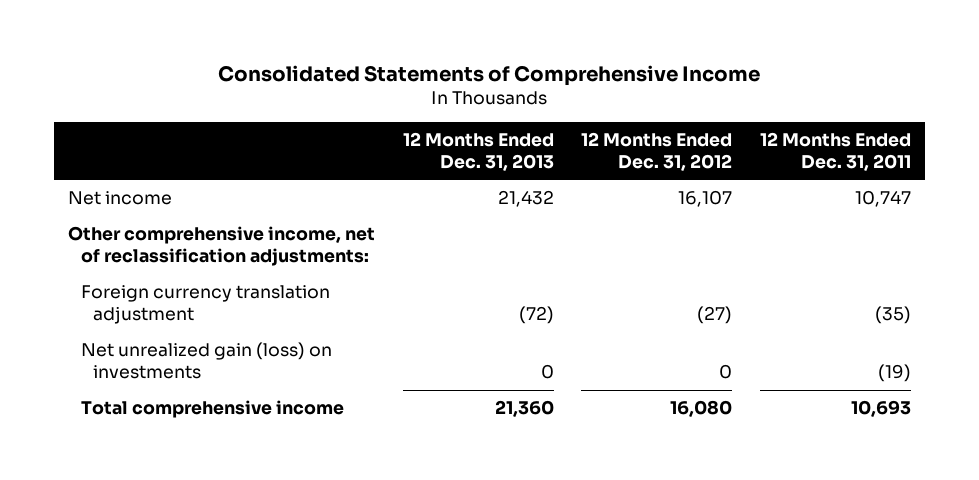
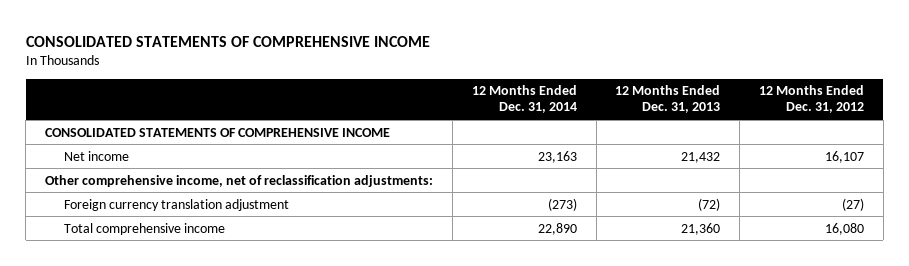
[218,64,761,86] Consolidated Statements of Comprehensive Income -> [25,35,430,47] CONSOLIDATED STATEMENTS OF COMPREHENSIVE INCOME
[759,131,911,171] 12 Months Ended Dec. 31, 2011 -> none
none -> [471,85,577,114] 12 Months Ended Dec. 31, 2014
none -> [45,127,391,137] CONSOLIDATED STATEMENTS OF COMPREHENSIVE INCOME
[80,342,332,380] Net unrealized gain (loss) on investments -> none

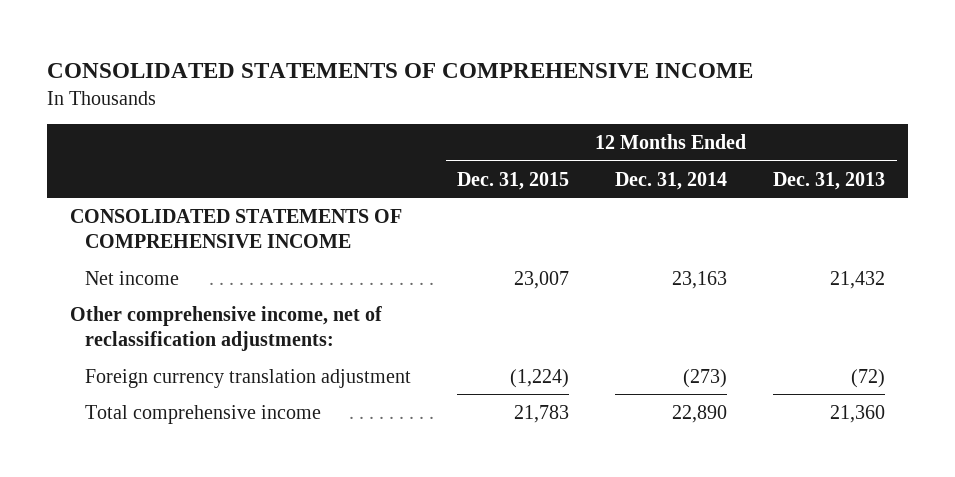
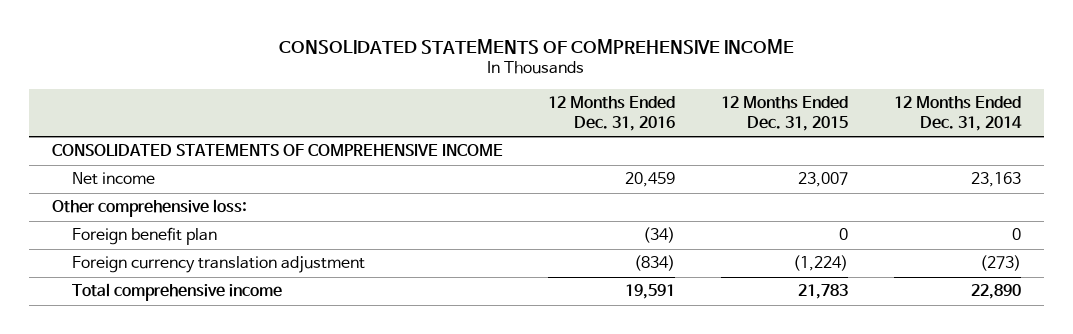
[773,171,886,190] Dec. 31, 2013 -> none
none -> [548,96,676,131] 12 Months Ended Dec. 31, 2016
[69,305,382,352] Other comprehensive income, net of reclassification adjustments: -> [51,199,247,218] Other comprehensive loss:
none -> [71,227,217,246] Foreign benefit plan

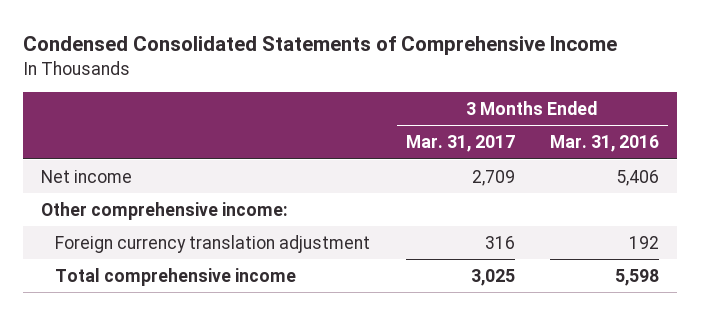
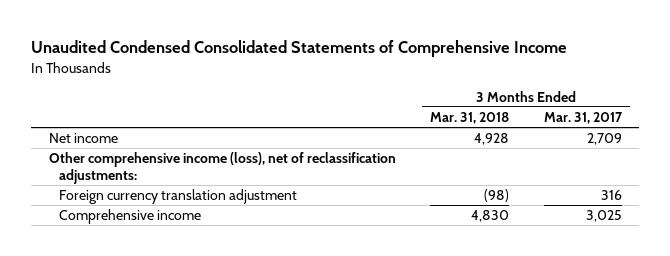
[23,35,618,55] Condensed Consolidated Statements of Comprehensive Income -> [31,40,568,58] Unaudited Condensed Consolidated Statements of Comprehensive Income
[550,135,660,153] Mar. 31, 2016 -> none
none -> [430,111,510,124] Mar. 31, 2018
[41,201,289,220] Other comprehensive income: -> [48,152,396,184] Other comprehensive income (loss), net of reclassification adjustments:
[54,267,296,286] Total comprehensive income -> [58,209,201,225] Comprehensive income

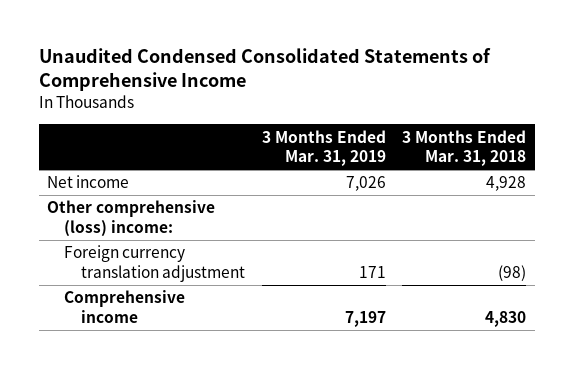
[543,111,623,124] Mar. 31, 2017 -> none
none -> [261,129,386,167] 3 Months Ended Mar. 31, 2019
[48,152,396,184] Other comprehensive income (loss), net of reclassification adjustments: -> [46,200,215,238] Other comprehensive (loss) income:

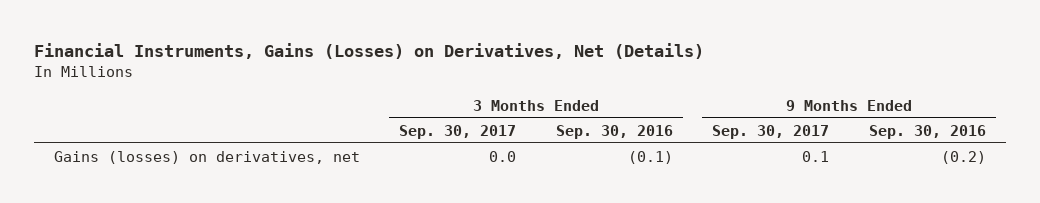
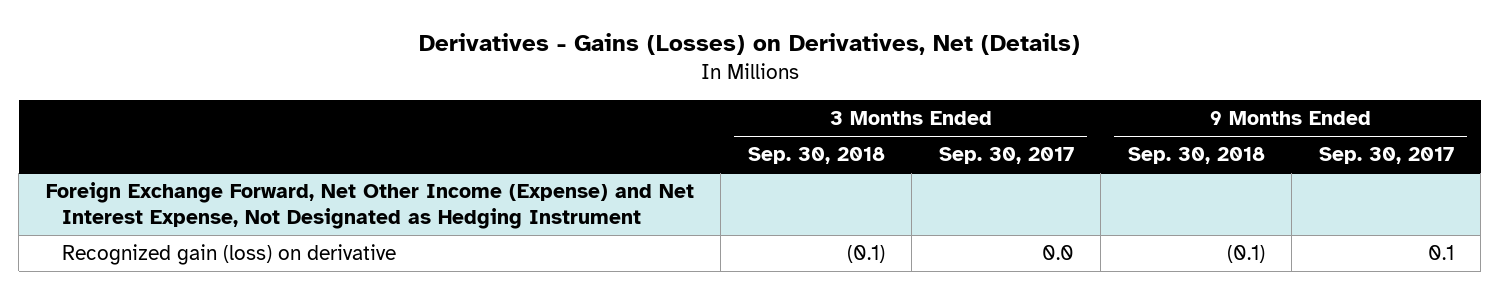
[33,43,704,60] Financial Instruments, Gains (Losses) on Derivatives, Net (Details) -> [418,32,1080,55] Derivatives - Gains (Losses) on Derivatives, Net (Details)
[555,124,673,139] Sep. 30, 2016 -> none
[868,124,986,139] Sep. 30, 2016 -> none
none -> [747,147,885,165] Sep. 30, 2018
none -> [1127,147,1265,165] Sep. 30, 2018
none -> [45,182,694,229] Foreign Exchange Forward, Net Other Income (Expense) and Net Interest Expense, Not Designated as Hedging Instrument
[53,151,360,165] Gains (losses) on derivatives, net -> [62,244,397,266] Recognized gain (loss) on derivative

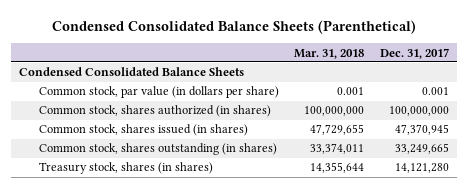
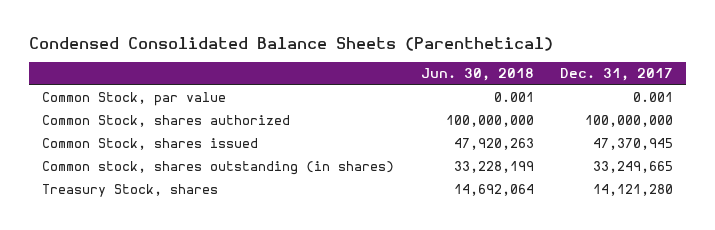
[294,48,365,59] Mar. 31, 2018 -> none
none -> [420,68,534,82] Jun. 30, 2018
[18,67,244,77] Condensed Consolidated Balance Sheets -> none
[38,86,279,99] Common stock, par value (in dollars per share) -> [41,92,226,107] Common Stock, par value
[38,105,271,118] Common stock, shares authorized (in shares) -> [41,115,290,128] Common Stock, shares authorized
[38,124,248,137] Common stock, shares issued (in shares) -> [41,138,258,151] Common Stock, shares issued
[38,162,213,175] Treasury stock, shares (in shares) -> [41,184,218,198] Treasury Stock, shares

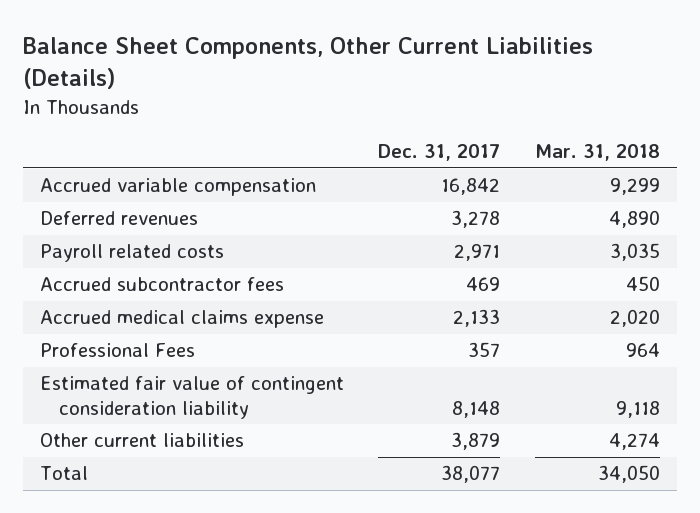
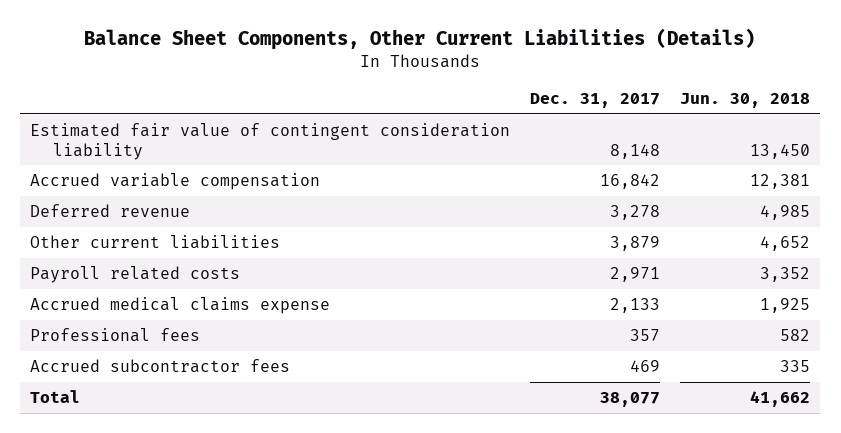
[534,144,660,162] Mar. 31, 2018 -> none
none -> [680,92,811,108] Jun. 30, 2018
[39,376,344,419] Estimated fair value of contingent consideration liability -> [30,123,511,160] Estimated fair value of contingent consideration liability
[39,211,198,226] Deferred revenues -> [30,204,191,218] Deferred revenue
[39,433,244,448] Other current liabilities -> [30,235,281,250] Other current liabilities
[39,343,195,358] Professional Fees -> [30,328,201,343] Professional fees
[39,277,284,292] Accrued subcontractor fees -> [30,359,291,374] Accrued subcontractor fees

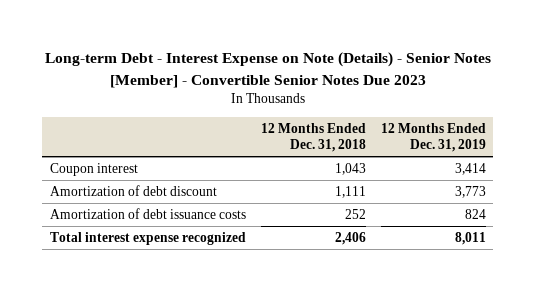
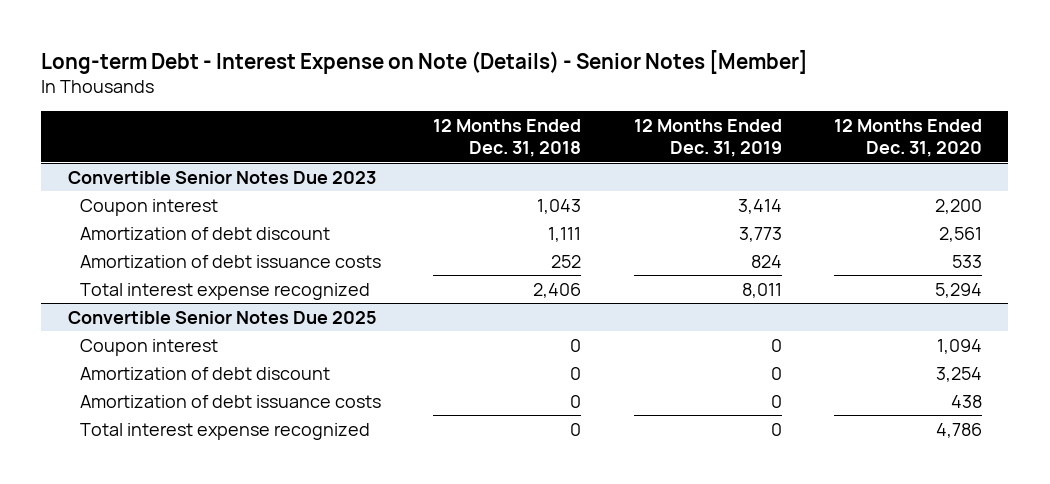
[44,52,491,88] Long-term Debt - Interest Expense on Note (Details) - Senior Notes [Member] - Convertible Senior Notes Due 2023 -> [41,50,809,75] Long-term Debt - Interest Expense on Note (Details) - Senior Notes [Member]
none -> [833,118,982,158] 12 Months Ended Dec. 31, 2020
none -> [67,170,376,184] Convertible Senior Notes Due 2023
none -> [67,310,377,324] Convertible Senior Notes Due 2025
none -> [80,338,219,356] Coupon interest
none -> [80,366,331,380] Amortization of debt discount
none -> [80,394,382,408] Amortization of debt issuance costs
none -> [80,422,371,440] Total interest expense recognized

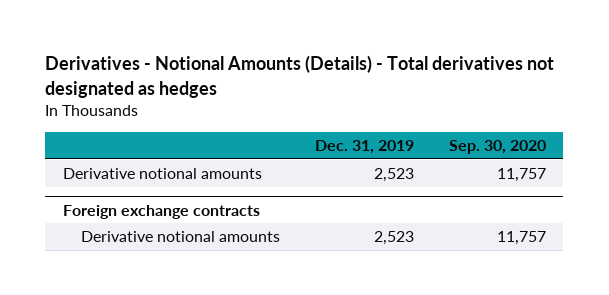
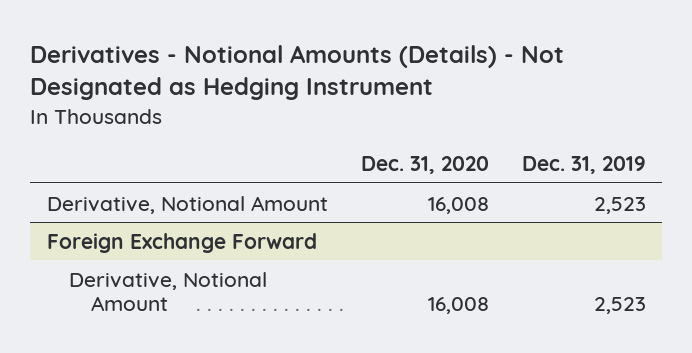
[45,54,555,98] Derivatives - Notional Amounts (Details) - Total derivatives not designated as hedges -> [30,44,565,101] Derivatives - Notional Amounts (Details) - Not Designated as Hedging Instrument
[448,139,546,154] Sep. 30, 2020 -> none
none -> [360,156,489,175] Dec. 31, 2020
[62,168,262,180] Derivative notional amounts -> [46,195,328,214] Derivative, Notional Amount
[62,204,260,219] Foreign exchange contracts -> [46,232,317,253] Foreign Exchange Forward
[81,231,281,243] Derivative notional amounts -> [69,271,268,312] Derivative, Notional Amount

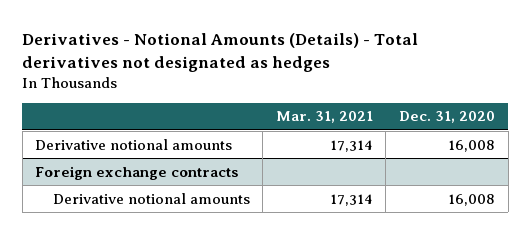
[30,44,565,101] Derivatives - Notional Amounts (Details) - Not Designated as Hedging Instrument -> [22,33,419,73] Derivatives - Notional Amounts (Details) - Total derivatives not designated as hedges
[521,156,646,175] Dec. 31, 2019 -> none
none -> [275,111,373,124] Mar. 31, 2021
[46,195,328,214] Derivative, Notional Amount -> [35,138,233,150] Derivative notional amounts
[46,232,317,253] Foreign Exchange Forward -> [35,165,239,180] Foreign exchange contracts
[69,271,268,312] Derivative, Notional Amount -> [52,192,250,204] Derivative notional amounts

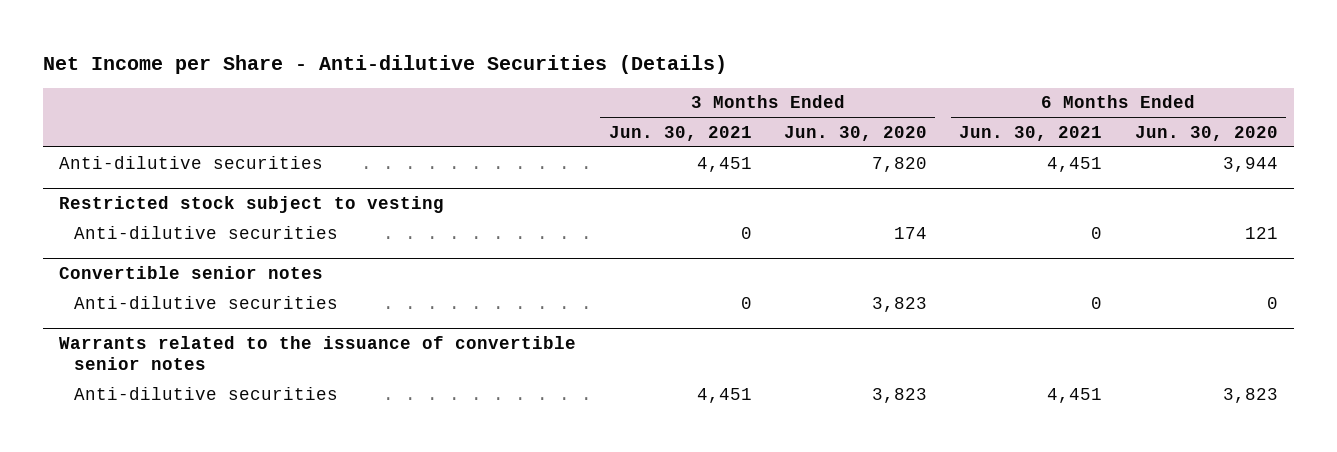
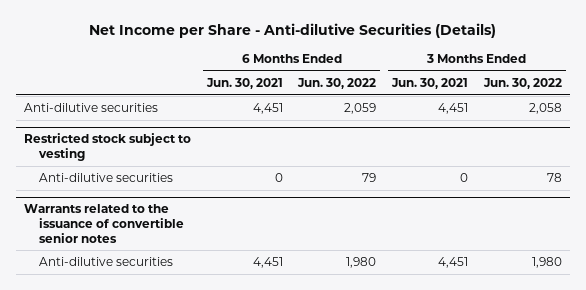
[783,125,927,141] Jun. 30, 2020 -> none
[1134,125,1278,141] Jun. 30, 2020 -> none
none -> [297,77,377,89] Jun. 30, 2022
none -> [482,77,562,89] Jun. 30, 2022
[59,266,324,280] Convertible senior notes -> none
[73,295,338,309] Anti-dilutive securities -> none

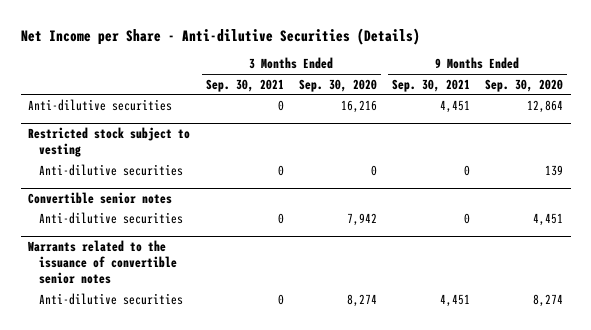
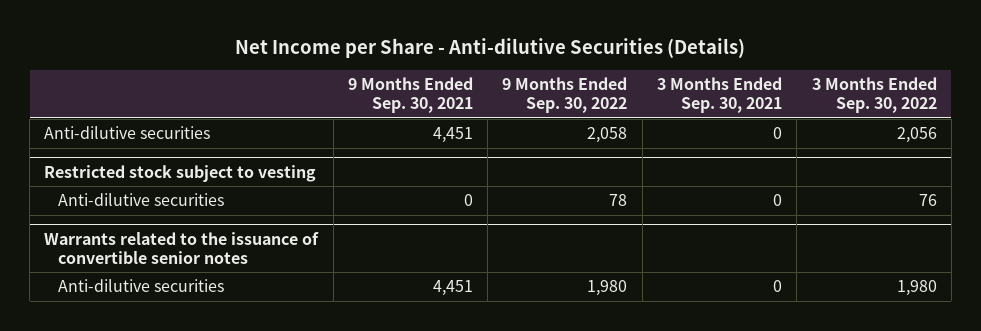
[298,78,377,92] Sep. 30, 2020 -> none
[485,78,564,92] Sep. 30, 2020 -> none
none -> [502,77,628,114] 9 Months Ended Sep. 30, 2022
none -> [811,77,937,114] 3 Months Ended Sep. 30, 2022
[28,191,173,204] Convertible senior notes -> none
[39,211,184,224] Anti-dilutive securities -> none

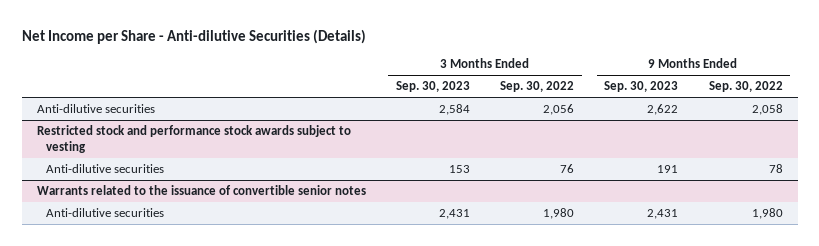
[347,77,473,114] 9 Months Ended Sep. 30, 2021 -> none
[657,77,783,114] 3 Months Ended Sep. 30, 2021 -> none
none -> [395,81,470,93] Sep. 30, 2023
none -> [604,81,679,93] Sep. 30, 2023
[44,164,317,182] Restricted stock subject to vesting -> [36,124,351,153] Restricted stock and performance stock awards subject to vesting

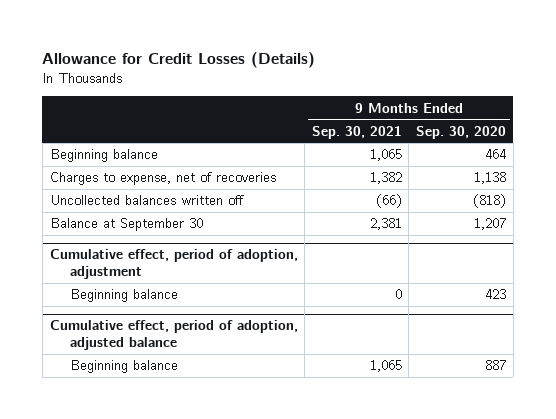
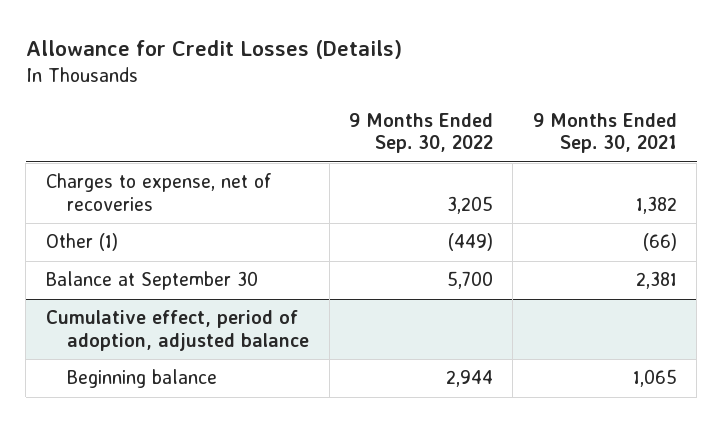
[416,125,507,139] Sep. 30, 2020 -> none
none -> [348,112,493,154] 9 Months Ended Sep. 30, 2022
[49,149,158,163] Beginning balance -> none
[49,195,244,206] Uncollected balances written off -> [45,233,118,252] Other (1)
[49,249,298,280] Cumulative effect, period of adoption, adjustment -> none
[70,289,179,303] Beginning balance -> none

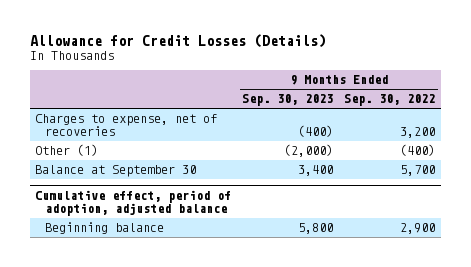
[532,112,677,154] 9 Months Ended Sep. 30, 2021 -> none
none -> [242,94,334,107] Sep. 30, 2023
[446,196,493,215] 3,205 -> [400,127,436,139] 3,200
[447,233,493,252] (449) -> [400,144,436,157] (400)
[445,370,493,388] 2,944 -> [400,223,436,235] 2,900

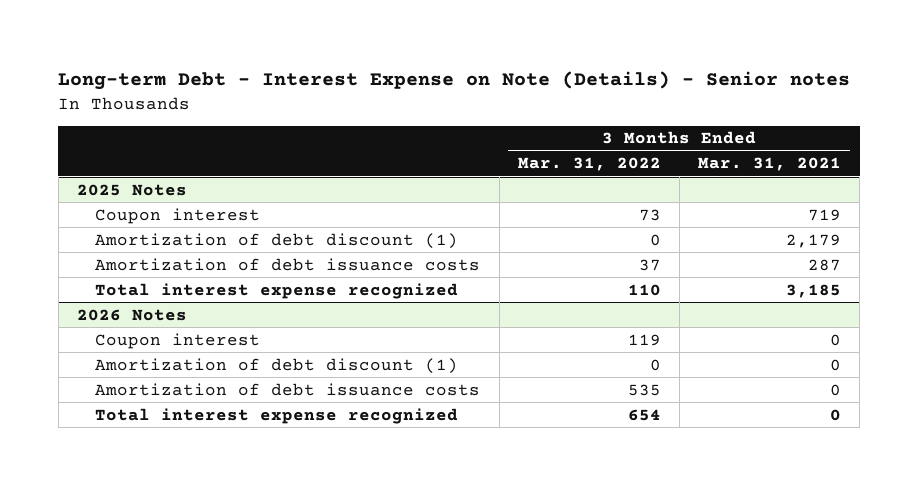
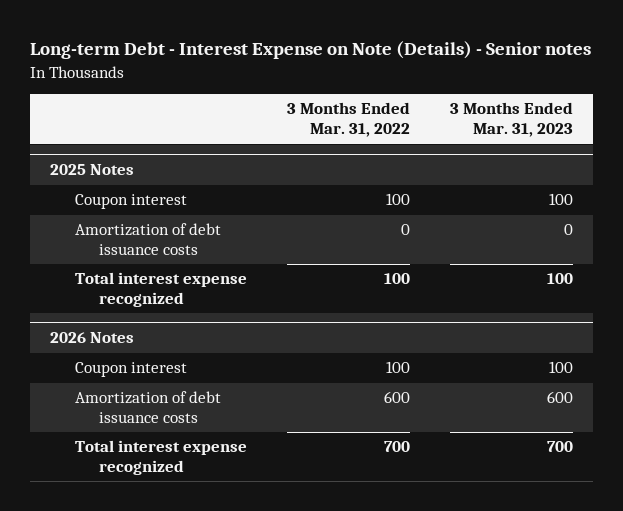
[697,157,841,172] Mar. 31, 2021 -> none
none -> [450,102,574,138] 3 Months Ended Mar. 31, 2023
[95,232,459,249] Amortization of debt discount (1) -> none
[638,208,661,221] 73 -> [385,193,410,206] 100
[638,258,661,271] 37 -> [400,224,410,236] 0
[627,283,661,296] 110 -> [383,273,410,285] 100
[95,357,459,374] Amortization of debt discount (1) -> none
[627,333,661,346] 119 -> [385,361,410,374] 100
[627,383,661,396] 535 -> [383,391,410,404] 600
[627,408,661,421] 654 -> [383,441,410,453] 700

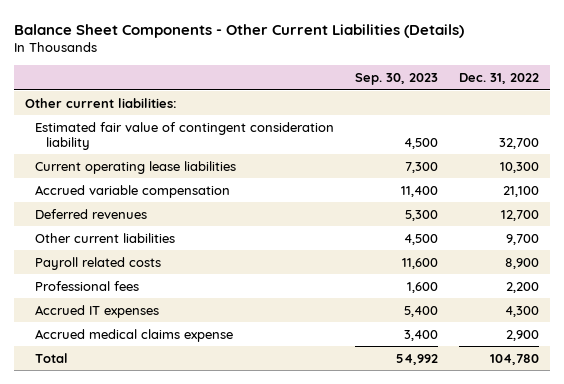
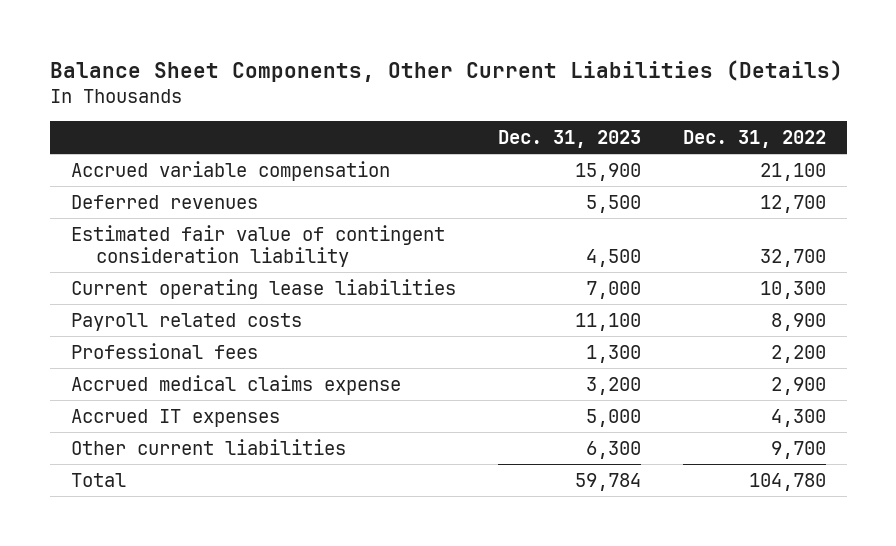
[14,23,465,38] Balance Sheet Components - Other Current Liabilities (Details) -> [49,59,843,82] Balance Sheet Components, Other Current Liabilities (Details)
[355,73,439,86] Sep. 30, 2023 -> none
none -> [497,129,641,148] Dec. 31, 2023
[24,97,177,108] Other current liabilities: -> none
[35,121,335,151] Estimated fair value of contingent consideration liability -> [70,224,445,267] Estimated fair value of contingent consideration liability
[35,160,237,174] Current operating lease liabilities -> [70,278,456,299] Current operating lease liabilities
[35,304,160,318] Accrued IT expenses -> [70,408,280,427] Accrued IT expenses
[35,232,176,243] Other current liabilities -> [70,438,346,455] Other current liabilities

